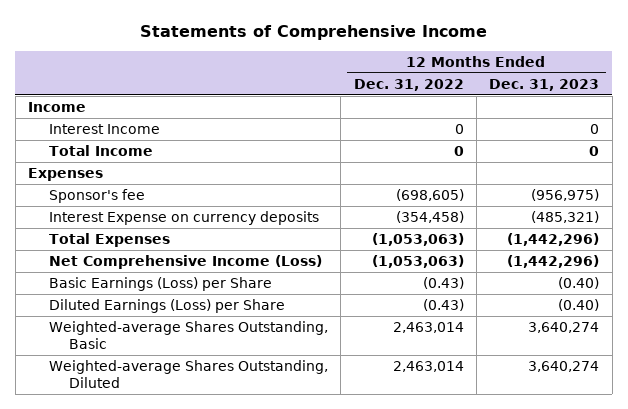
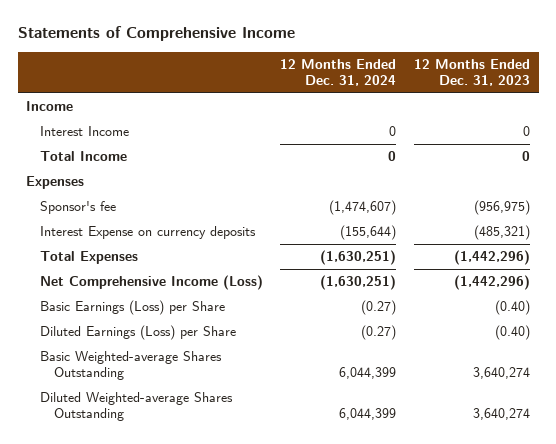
[353,78,464,91] Dec. 31, 2022 -> none
none -> [280,58,397,87] 12 Months Ended Dec. 31, 2024
[48,320,328,349] Weighted-average Shares Outstanding, Basic -> [39,351,222,381] Basic Weighted-average Shares Outstanding
[48,359,328,388] Weighted-average Shares Outstanding, Diluted -> [39,392,233,422] Diluted Weighted-average Shares Outstanding

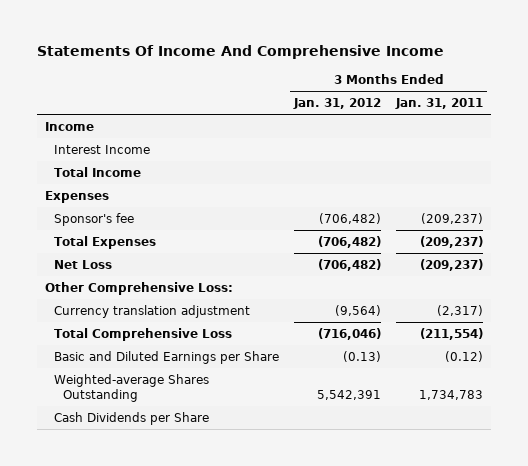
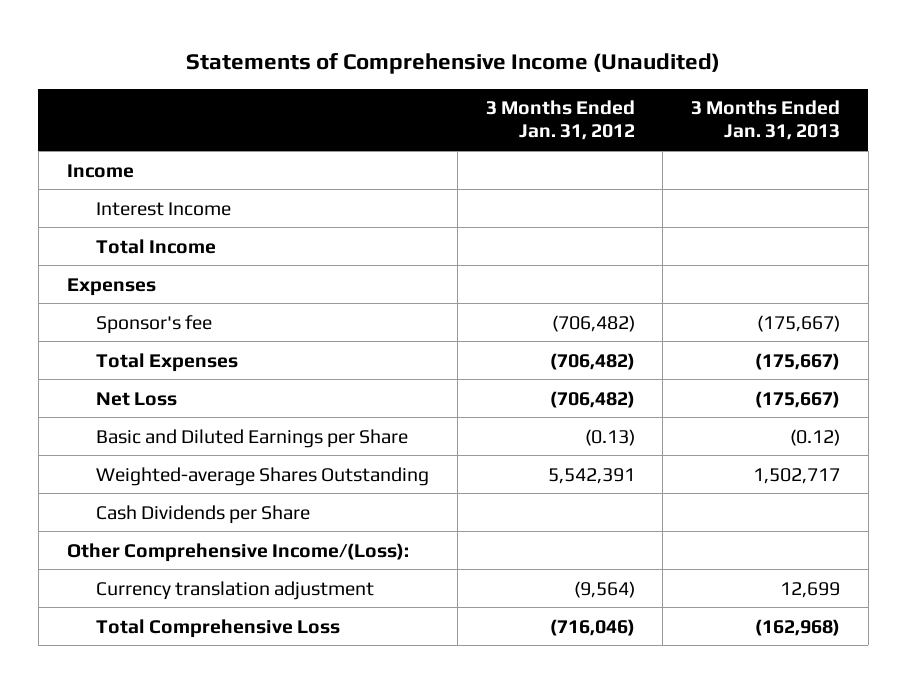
[37,45,445,60] Statements Of Income And Comprehensive Income -> [186,52,721,74] Statements of Comprehensive Income (Unaudited)
[395,97,484,109] Jan. 31, 2011 -> none
none -> [691,100,841,141] 3 Months Ended Jan. 31, 2013
[44,281,233,295] Other Comprehensive Loss: -> none
none -> [66,542,409,562] Other Comprehensive Income/(Loss):
[53,304,250,318] Currency translation adjustment -> [96,580,375,600] Currency translation adjustment
[53,327,232,341] Total Comprehensive Loss -> [96,618,341,638] Total Comprehensive Loss

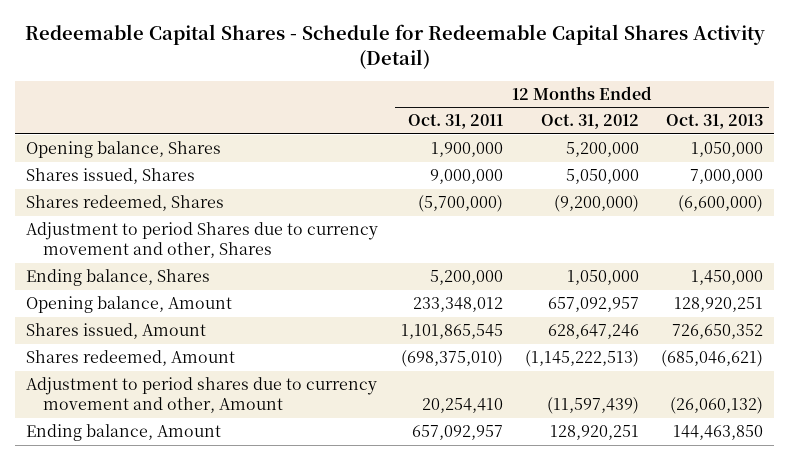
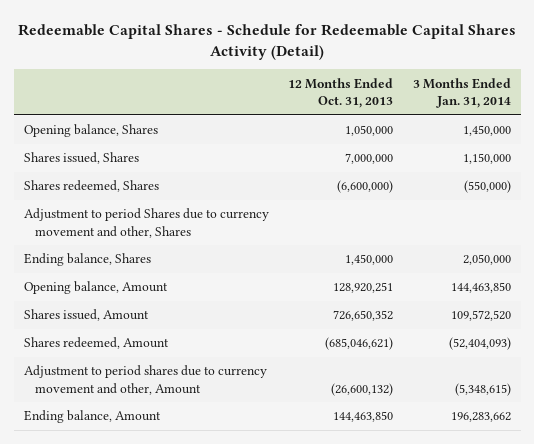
[407,114,503,130] Oct. 31, 2011 -> none
[540,114,639,130] Oct. 31, 2012 -> none
none -> [412,77,511,109] 3 Months Ended Jan. 31, 2014
[670,397,764,415] (26,060,132) -> [331,382,394,396] (26,600,132)

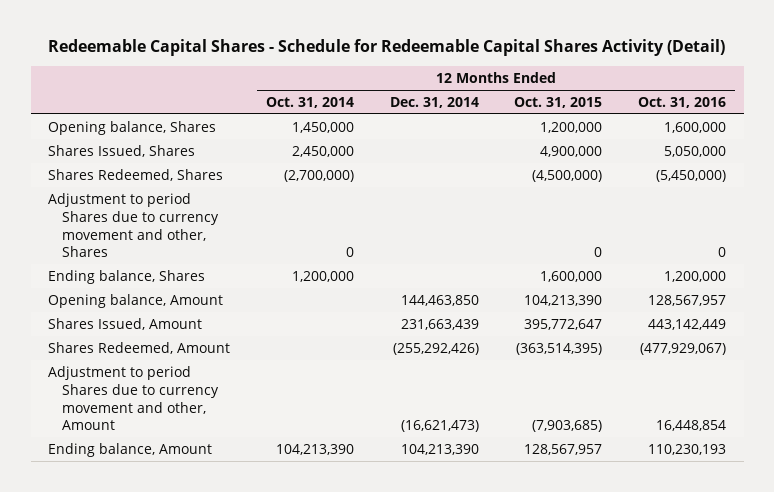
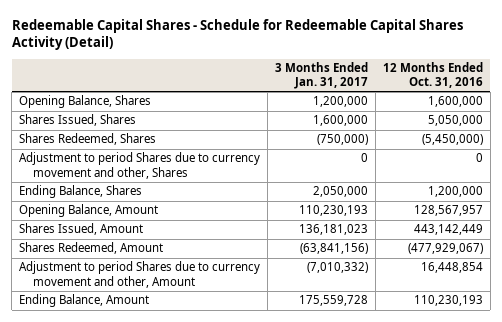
[266,96,355,108] Oct. 31, 2014 -> none
[389,96,479,108] Dec. 31, 2014 -> none
[514,96,603,108] Oct. 31, 2015 -> none
none -> [275,62,369,90] 3 Months Ended Jan. 31, 2017
[48,120,217,135] Opening balance, Shares -> [19,95,152,109] Opening Balance, Shares
[48,269,206,284] Ending balance, Shares -> [19,185,143,199] Ending Balance, Shares
[48,293,224,308] Opening balance, Amount -> [19,204,159,218] Opening Balance, Amount
[48,442,213,457] Ending balance, Amount -> [19,294,150,308] Ending Balance, Amount

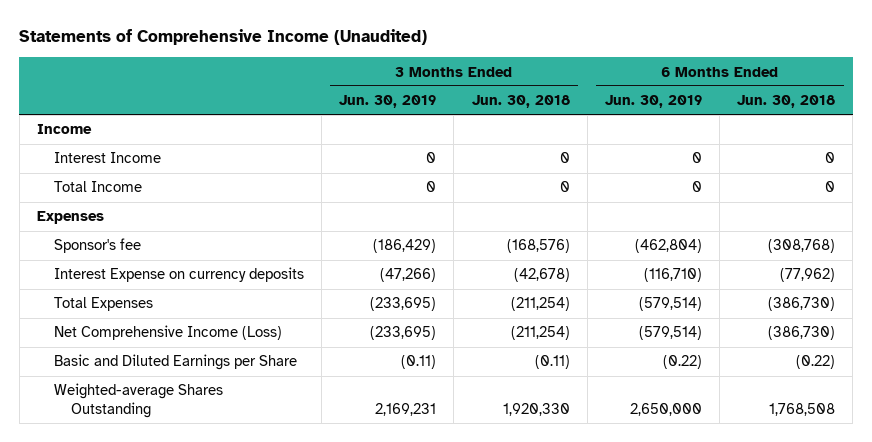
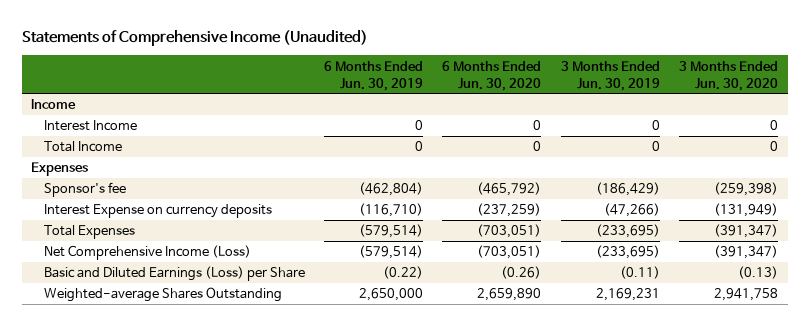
[471,95,570,109] Jun. 30, 2018 -> none
[737,95,836,109] Jun. 30, 2018 -> none
none -> [442,60,542,91] 6 Months Ended Jun. 30, 2020
none -> [679,60,779,91] 3 Months Ended Jun. 30, 2020
[53,354,297,371] Basic and Diluted Earnings per Share -> [43,266,305,282] Basic and Diluted Earnings (Loss) per Share

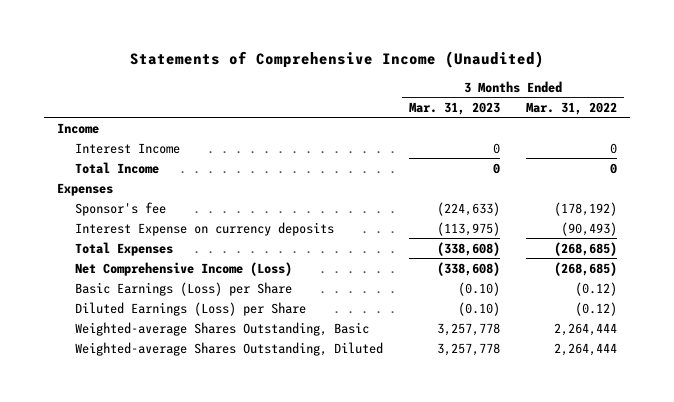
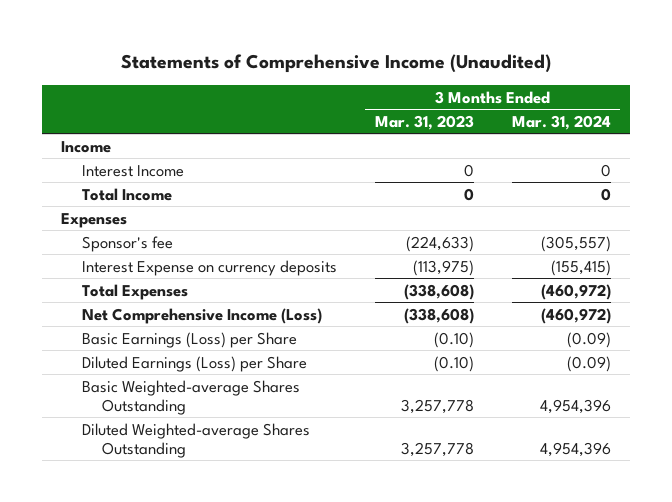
[526,101,618,115] Mar. 31, 2022 -> none
none -> [511,114,611,130] Mar. 31, 2024
[74,321,369,336] Weighted-average Shares Outstanding, Basic -> [81,379,300,415] Basic Weighted-average Shares Outstanding
[74,341,383,356] Weighted-average Shares Outstanding, Diluted -> [81,422,310,458] Diluted Weighted-average Shares Outstanding

